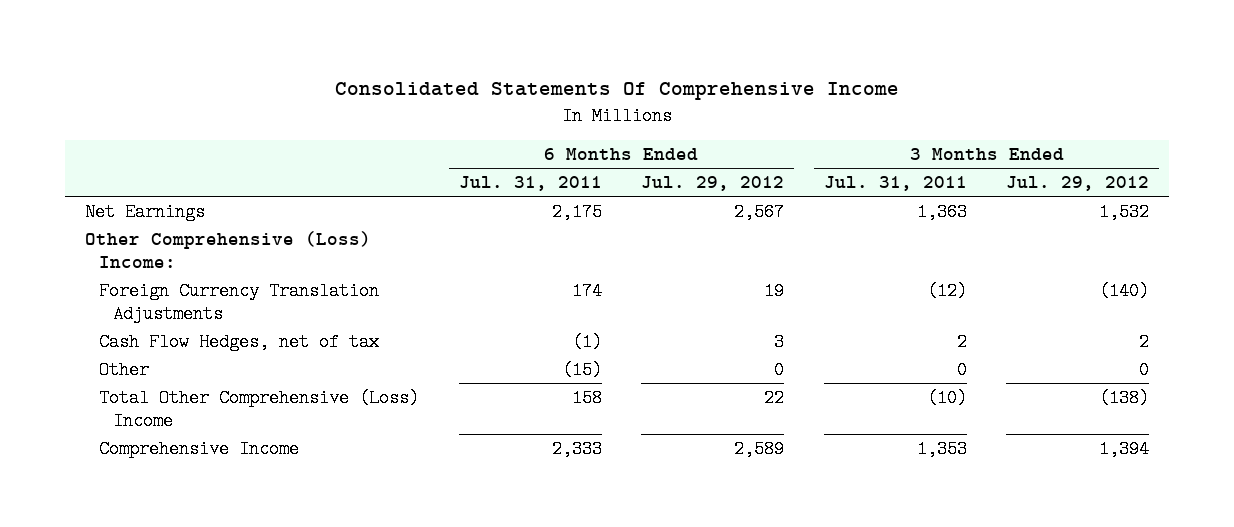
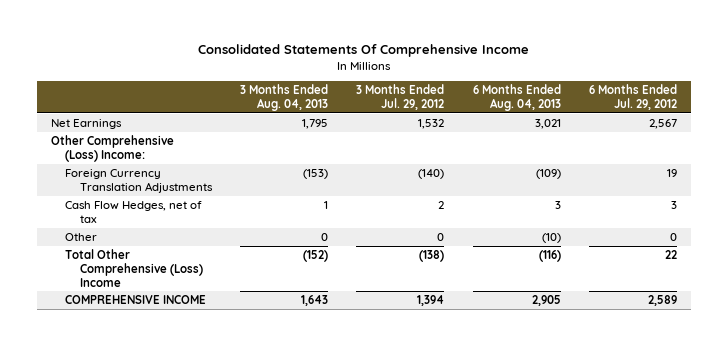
[458,176,602,192] Jul. 31, 2011 -> none
[823,176,967,192] Jul. 31, 2011 -> none
none -> [240,83,329,111] 3 Months Ended Aug. 04, 2013
none -> [472,83,561,111] 6 Months Ended Aug. 04, 2013
[99,439,300,458] Comprehensive Income -> [65,294,207,304] COMPREHENSIVE INCOME

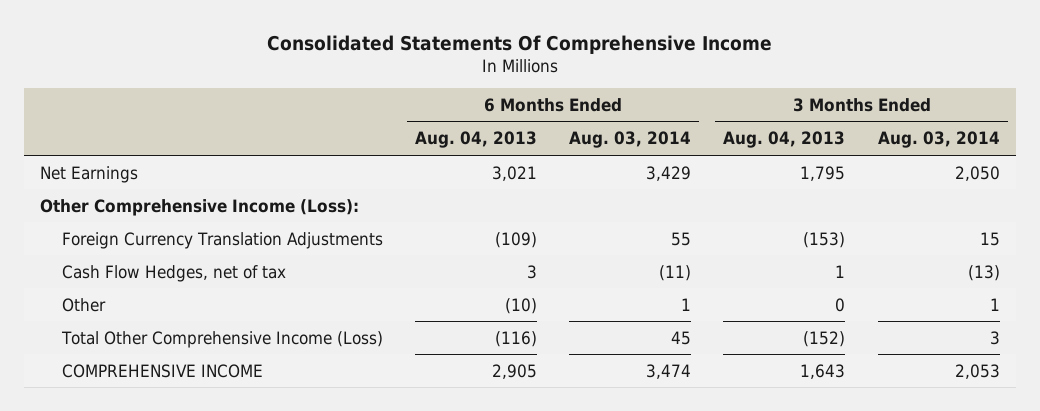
[356,83,445,110] 3 Months Ended Jul. 29, 2012 -> none
[588,83,677,110] 6 Months Ended Jul. 29, 2012 -> none
none -> [569,131,692,149] Aug. 03, 2014
none -> [877,131,1000,149] Aug. 03, 2014
[50,134,174,162] Other Comprehensive (Loss) Income: -> [40,198,360,216] Other Comprehensive Income (Loss):
[65,248,204,287] Total Other Comprehensive (Loss) Income -> [61,330,384,348] Total Other Comprehensive Income (Loss)

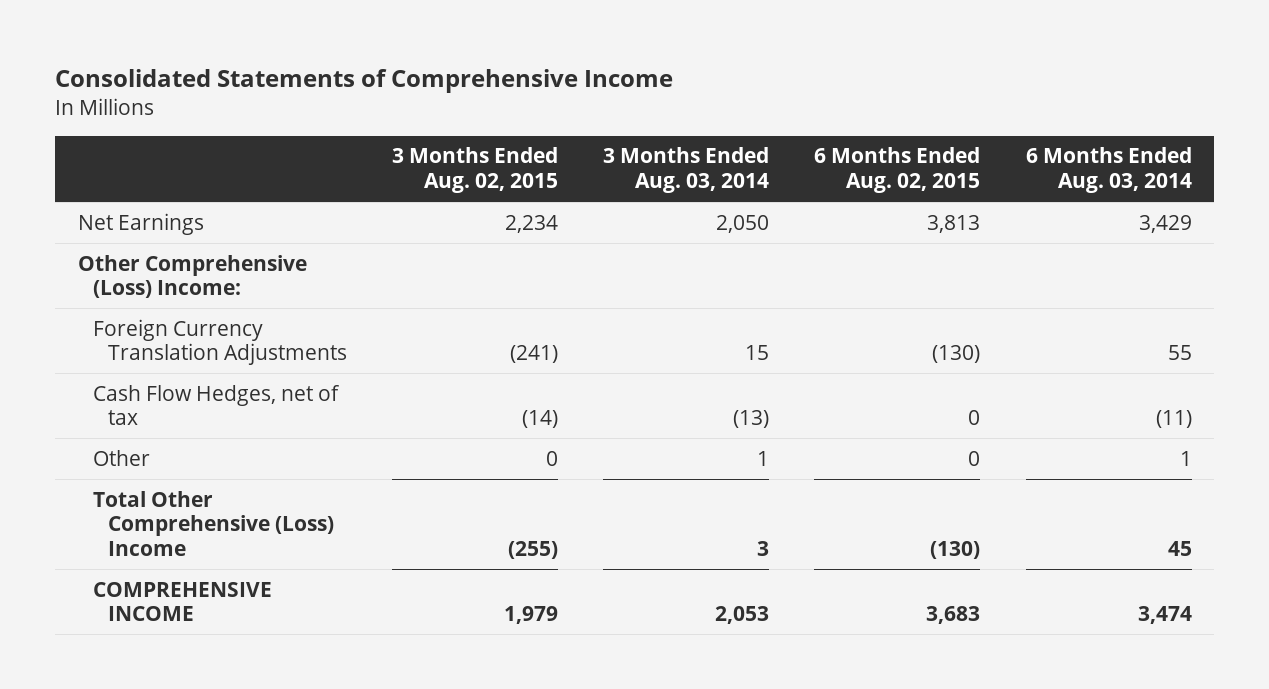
[267,34,773,54] Consolidated Statements Of Comprehensive Income -> [54,69,673,94] Consolidated Statements of Comprehensive Income
[415,131,538,149] Aug. 04, 2013 -> none
[723,131,846,149] Aug. 04, 2013 -> none
none -> [391,147,558,194] 3 Months Ended Aug. 02, 2015
none -> [814,147,981,194] 6 Months Ended Aug. 02, 2015
[40,198,360,216] Other Comprehensive Income (Loss): -> [77,254,307,299] Other Comprehensive (Loss) Income:
[61,330,384,348] Total Other Comprehensive Income (Loss) -> [92,490,334,556] Total Other Comprehensive (Loss) Income

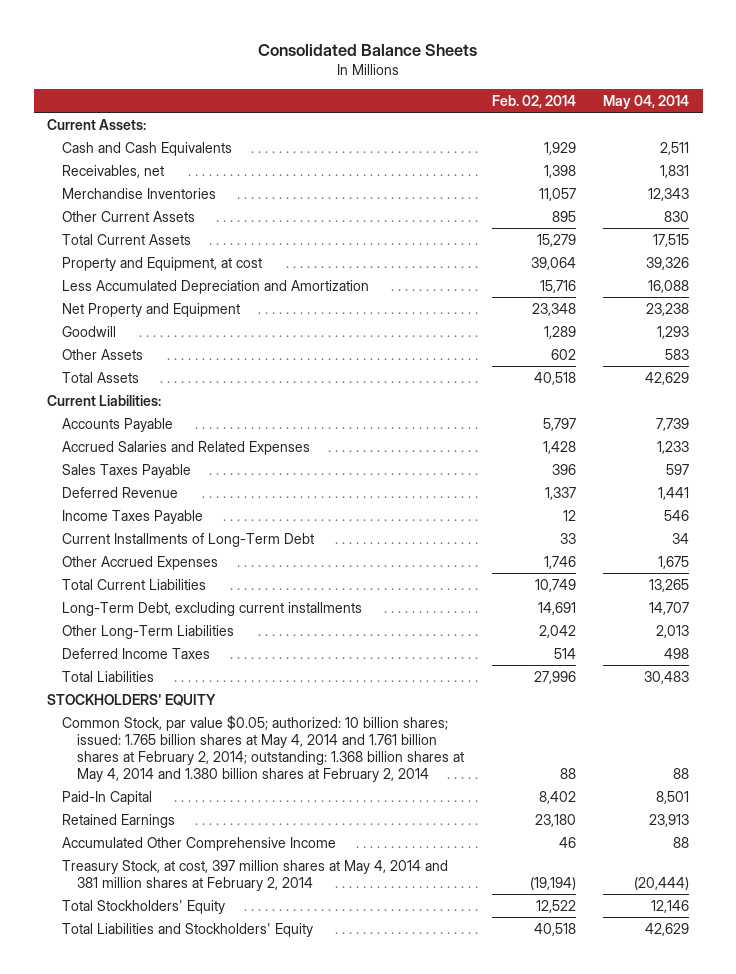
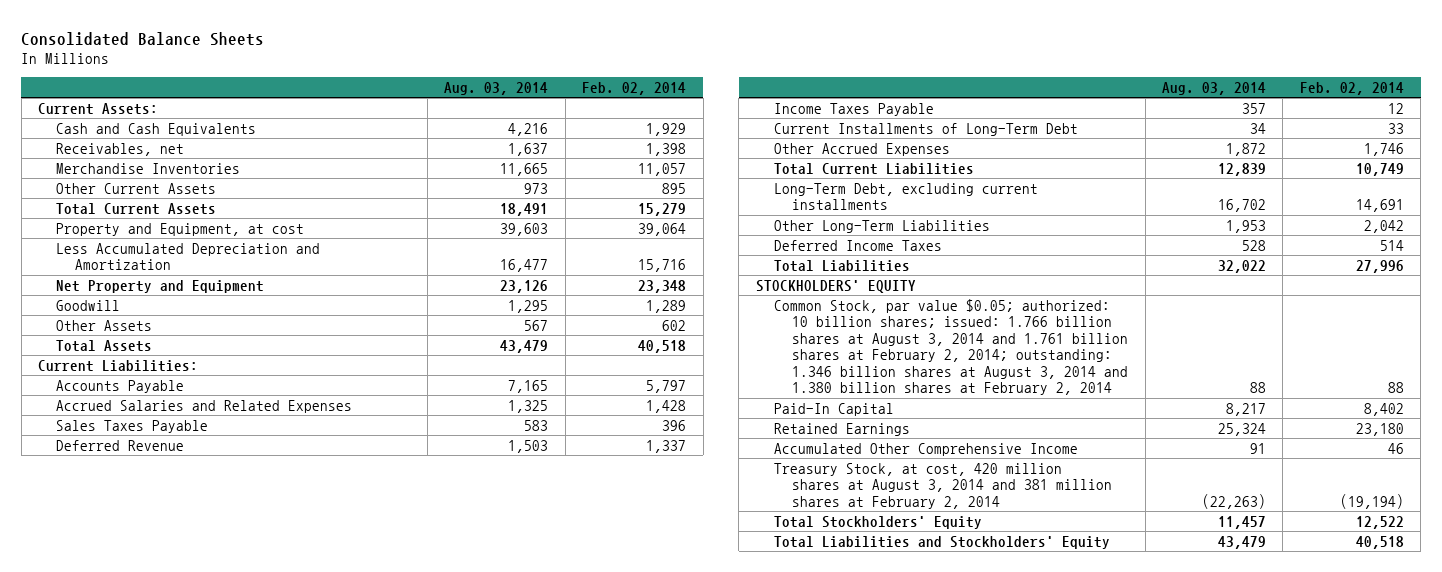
[602,94,689,109] May 04, 2014 -> none
none -> [444,81,549,95] Aug. 03, 2014
[62,714,465,783] Common Stock, par value $0.05; authorized: 10 billion shares; issued: 1.765 billion shares at May 4, 2014 and 1.761 billion shares at February 2, 2014; outstanding: 1.368 billion shares at May 4, 2014 and 1.380 billion shares at February 2, 2014 -> [774,298,1129,396] Common Stock, par value $0.05; authorized: 10 billion shares; issued: 1.766 billion shares at August 3, 2014 and 1.761 billion shares at February 2, 2014; outstanding: 1.346 billion shares at August 3, 2014 and 1.380 billion shares at February 2, 2014
[62,859,449,891] Treasury Stock, at cost, 397 million shares at May 4, 2014 and 381 million shares at February 2, 2014 -> [774,462,1113,509] Treasury Stock, at cost, 420 million shares at August 3, 2014 and 381 million shares at February 2, 2014

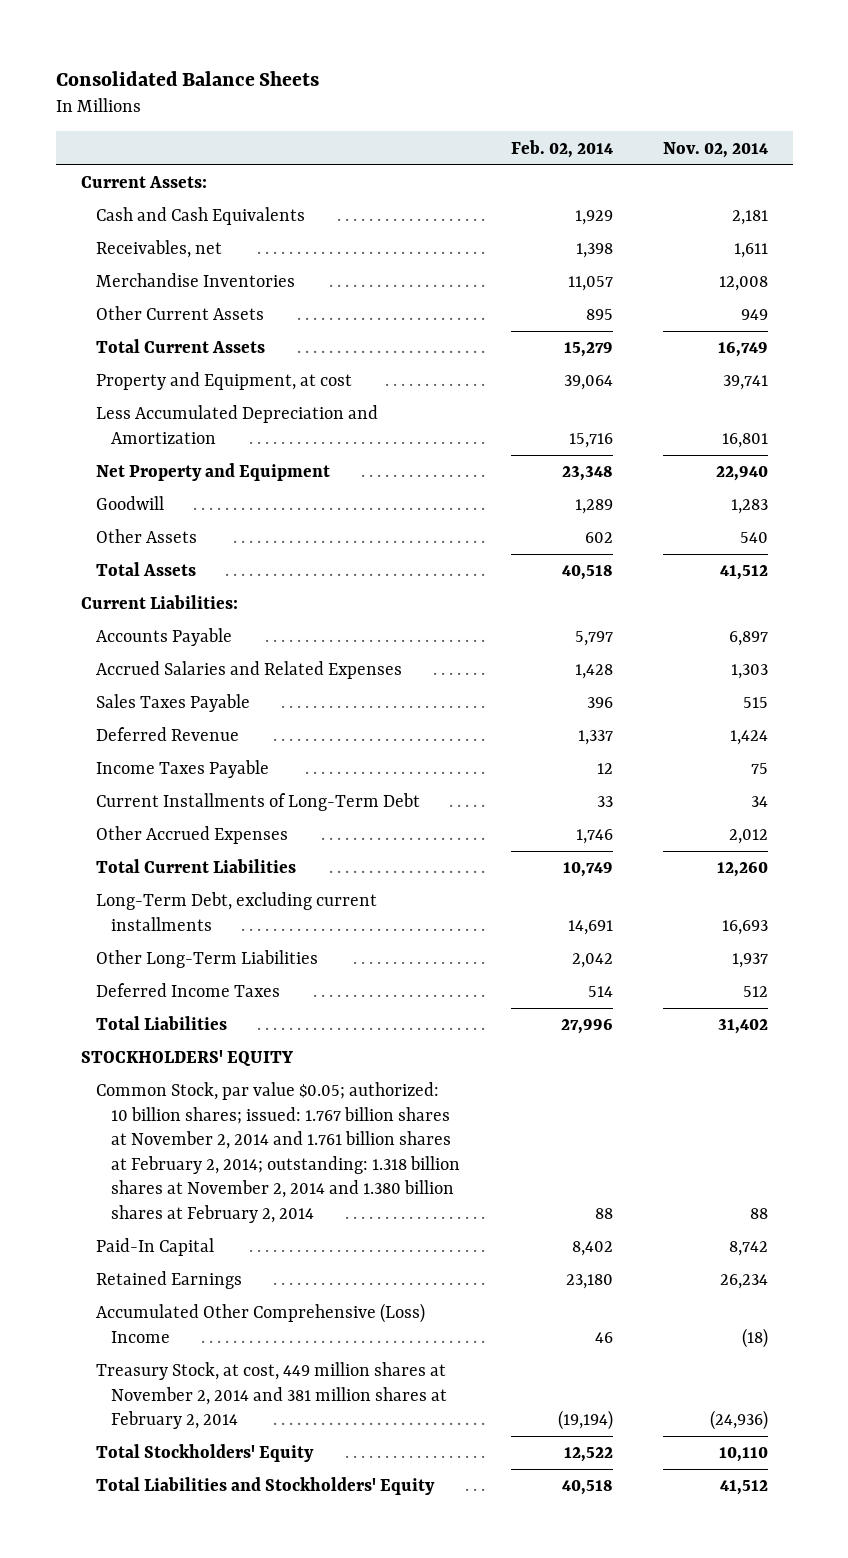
[444,81,549,95] Aug. 03, 2014 -> none
none -> [662,141,768,158] Nov. 02, 2014
[774,298,1129,396] Common Stock, par value $0.05; authorized: 10 billion shares; issued: 1.766 billion shares at August 3, 2014 and 1.761 billion shares at February 2, 2014; outstanding: 1.346 billion shares at August 3, 2014 and 1.380 billion shares at February 2, 2014 -> [96,1082,461,1224] Common Stock, par value $0.05; authorized: 10 billion shares; issued: 1.767 billion shares at November 2, 2014 and 1.761 billion shares at February 2, 2014; outstanding: 1.318 billion shares at November 2, 2014 and 1.380 billion shares at February 2, 2014
[774,442,1079,456] Accumulated Other Comprehensive Income -> [96,1303,426,1343] Accumulated Other Comprehensive (Loss) Income
[774,462,1113,509] Treasury Stock, at cost, 420 million shares at August 3, 2014 and 381 million shares at February 2, 2014 -> [96,1362,448,1430] Treasury Stock, at cost, 449 million shares at November 2, 2014 and 381 million shares at February 2, 2014

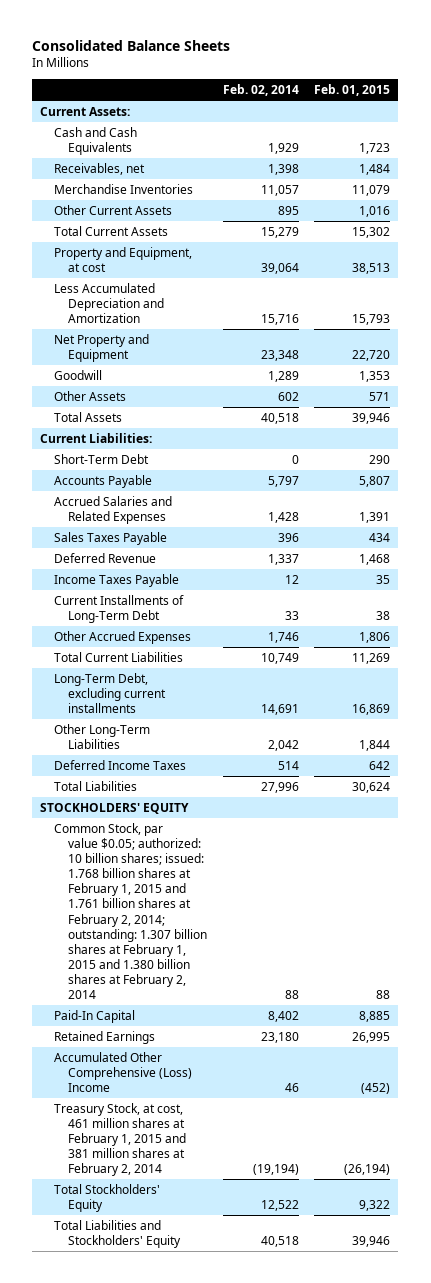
[662,141,768,158] Nov. 02, 2014 -> none
none -> [314,84,391,97] Feb. 01, 2015
none -> [53,453,149,464] Short-Term Debt
[96,1082,461,1224] Common Stock, par value $0.05; authorized: 10 billion shares; issued: 1.767 billion shares at November 2, 2014 and 1.761 billion shares at February 2, 2014; outstanding: 1.318 billion shares at November 2, 2014 and 1.380 billion shares at February 2, 2014 -> [53,822,207,1000] Common Stock, par value $0.05; authorized: 10 billion shares; issued: 1.768 billion shares at February 1, 2015 and 1.761 billion shares at February 2, 2014; outstanding: 1.307 billion shares at February 1, 2015 and 1.380 billion shares at February 2, 2014
[96,1362,448,1430] Treasury Stock, at cost, 449 million shares at November 2, 2014 and 381 million shares at February 2, 2014 -> [53,1102,186,1177] Treasury Stock, at cost, 461 million shares at February 1, 2015 and 381 million shares at February 2, 2014

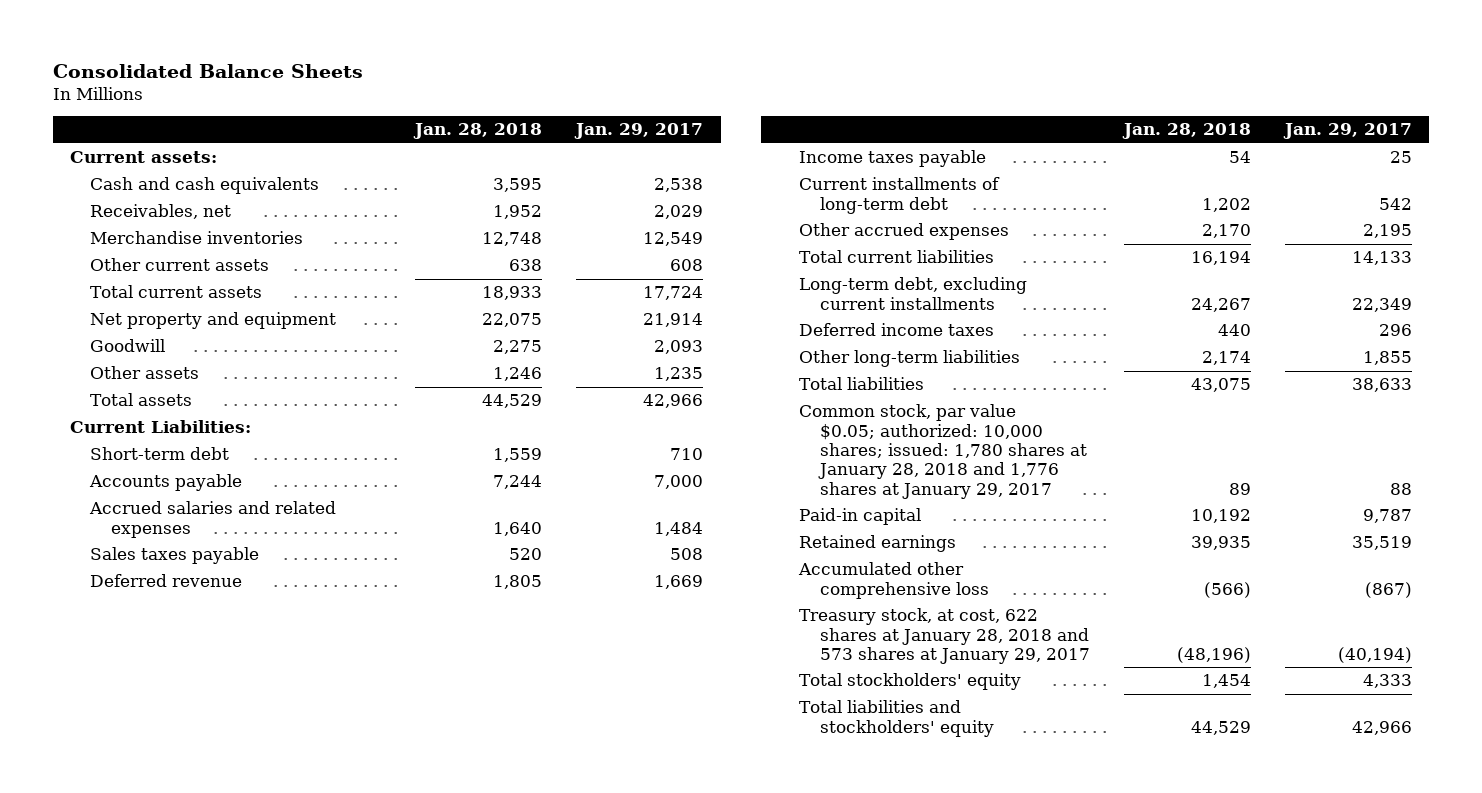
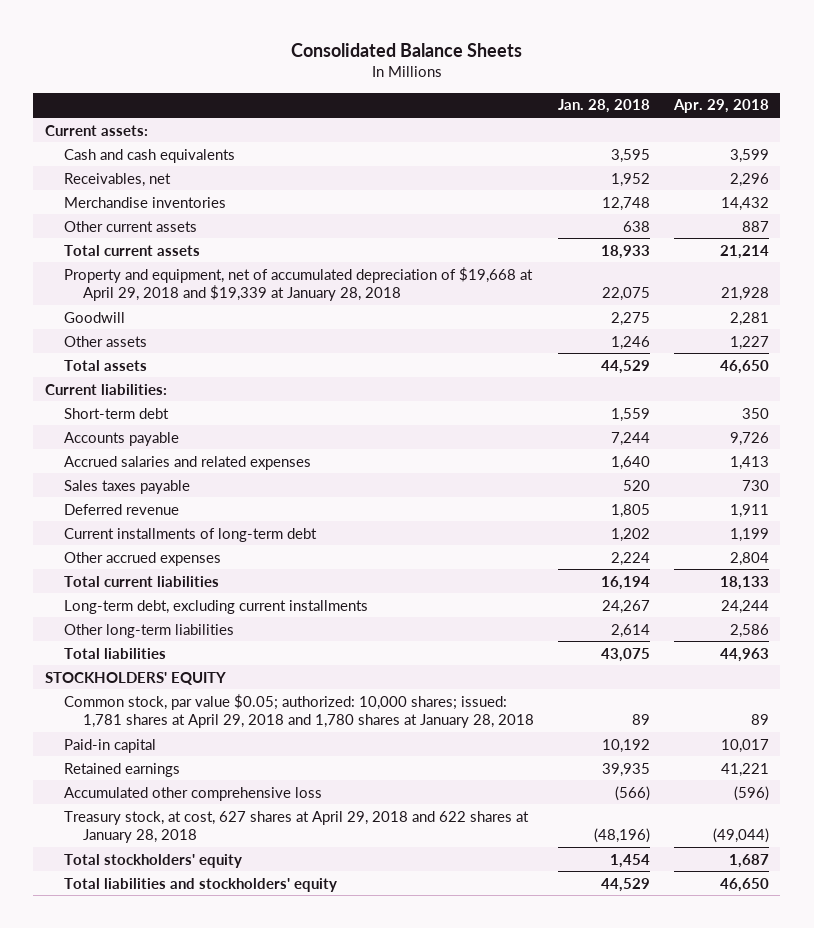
[574,123,704,140] Jan. 29, 2017 -> none
none -> [672,99,769,114] Apr. 29, 2018
[90,312,337,330] Net property and equipment -> [64,266,534,301] Property and equipment, net of accumulated depreciation of $19,668 at April 29, 2018 and $19,339 at January 28, 2018
[69,420,251,434] Current Liabilities: -> [45,383,168,395] Current liabilities:
[798,150,986,168] Income taxes payable -> none
[1201,224,1251,239] 2,170 -> [610,551,650,566] 2,224
[798,323,994,337] Deferred income taxes -> none
[1201,351,1251,366] 2,174 -> [610,623,650,638] 2,614
none -> [45,671,227,685] STOCKHOLDERS' EQUITY
[798,404,1087,499] Common stock, par value $0.05; authorized: 10,000 shares; issued: 1,780 shares at January 28, 2018 and 1,776 shares at January 29, 2017 -> [64,693,535,728] Common stock, par value $0.05; authorized: 10,000 shares; issued: 1,781 shares at April 29, 2018 and 1,780 shares at January 28, 2018
[798,608,1090,665] Treasury stock, at cost, 622 shares at January 28, 2018 and 573 shares at January 29, 2017 -> [64,810,530,843] Treasury stock, at cost, 627 shares at April 29, 2018 and 622 shares at January 28, 2018

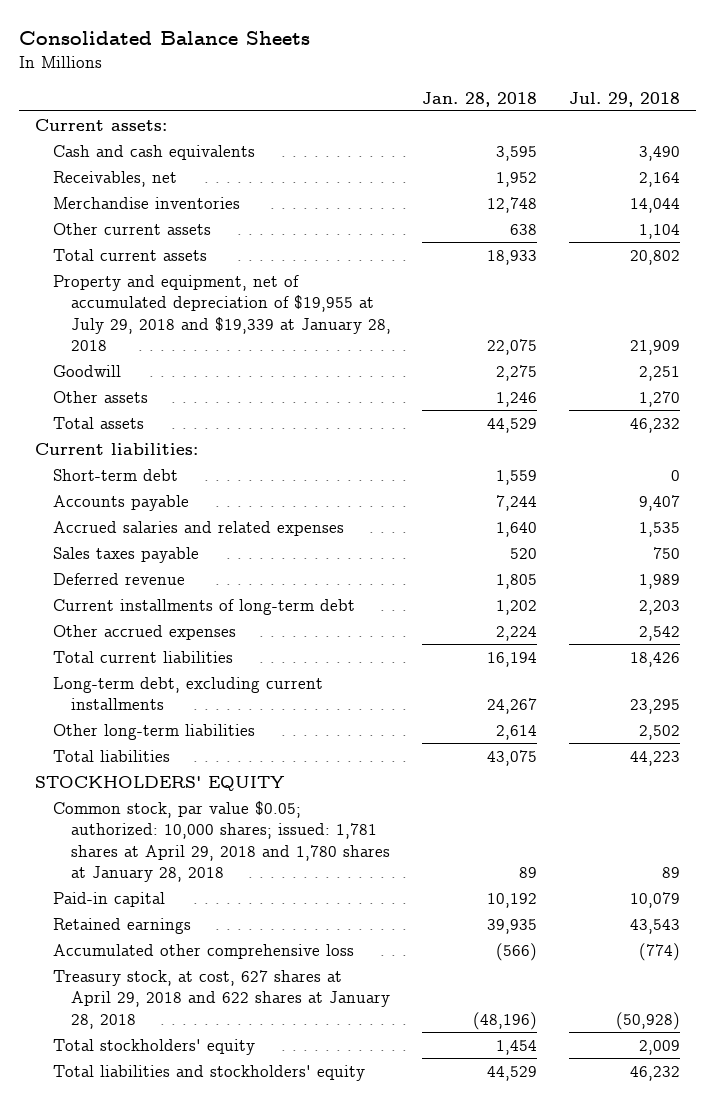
[672,99,769,114] Apr. 29, 2018 -> none
none -> [569,91,681,107] Jul. 29, 2018
[64,266,534,301] Property and equipment, net of accumulated depreciation of $19,668 at April 29, 2018 and $19,339 at January 28, 2018 -> [52,274,391,352] Property and equipment, net of accumulated depreciation of $19,955 at July 29, 2018 and $19,339 at January 28, 2018

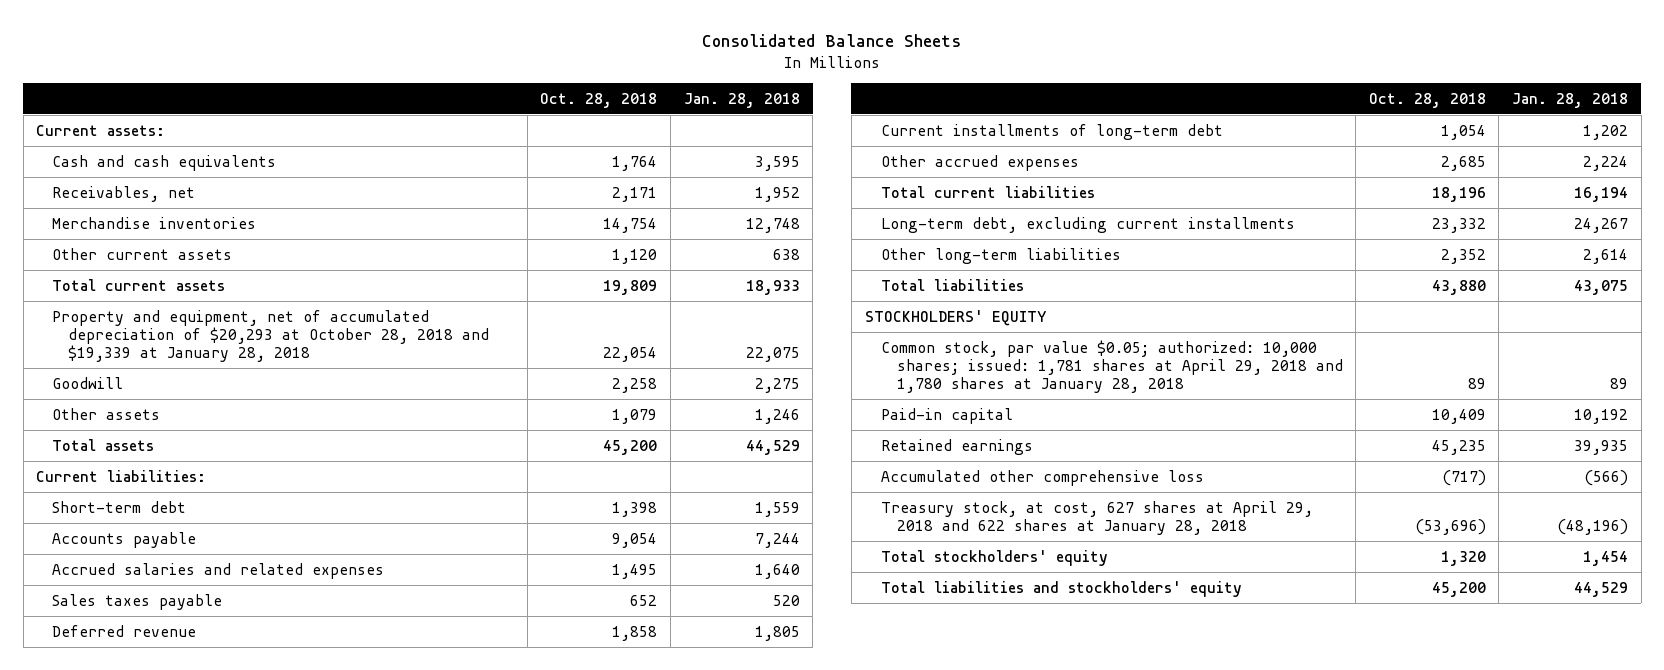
[569,91,681,107] Jul. 29, 2018 -> none
none -> [540,92,658,108] Oct. 28, 2018
[52,274,391,352] Property and equipment, net of accumulated depreciation of $19,955 at July 29, 2018 and $19,339 at January 28, 2018 -> [52,309,490,363] Property and equipment, net of accumulated depreciation of $20,293 at October 28, 2018 and $19,339 at January 28, 2018

